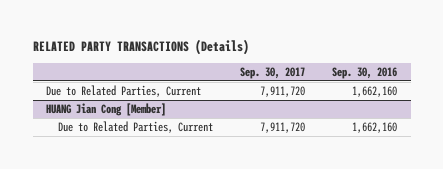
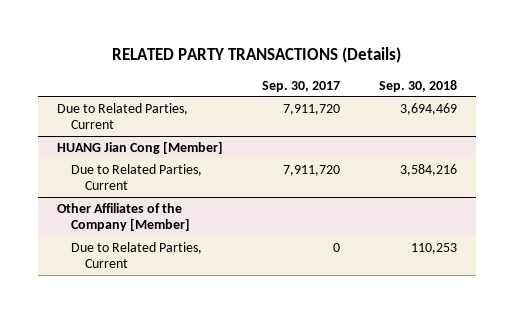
[332,66,398,79] Sep. 30, 2016 -> none
none -> [378,79,457,92] Sep. 30, 2018
none -> [57,202,191,232] Other Affiliates of the Company [Member]
none -> [71,241,203,269] Due to Related Parties, Current

